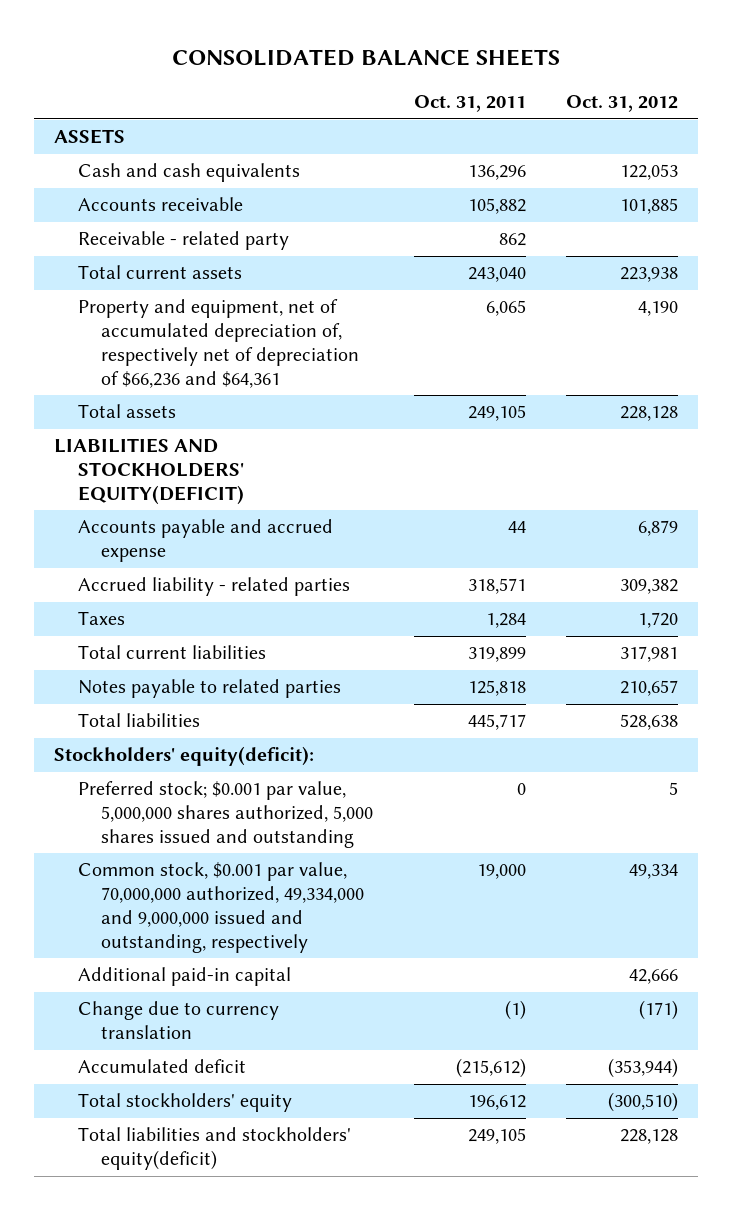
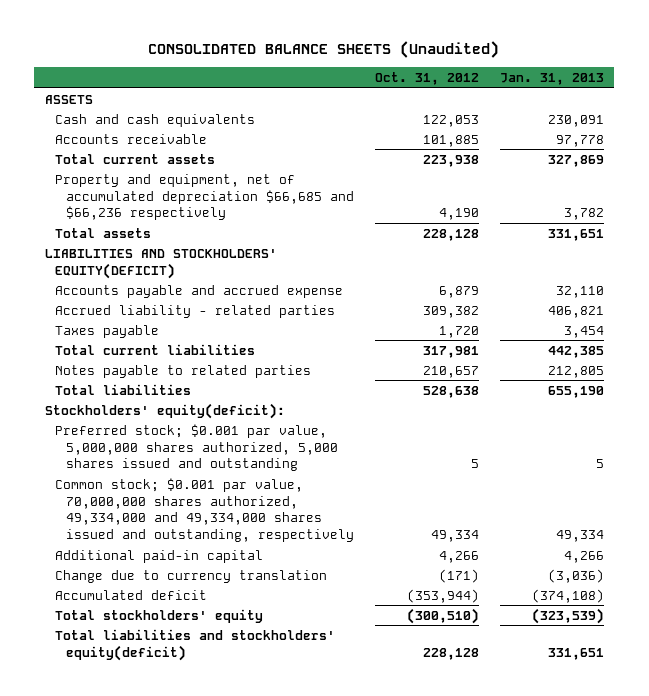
[172,48,561,66] CONSOLIDATED BALANCE SHEETS -> [148,41,500,59] CONSOLIDATED BALANCE SHEETS (Unaudited)
[413,95,526,113] Oct. 31, 2011 -> none
none -> [499,73,604,86] Jan. 31, 2013
[77,231,289,251] Receivable - related party -> none
[77,299,360,388] Property and equipment, net of accumulated depreciation of, respectively net of depreciation of $66,236 and $64,361 -> [55,173,355,221] Property and equipment, net of accumulated depreciation $66,685 and $66,236 respectively
[77,611,125,626] Taxes -> [55,324,160,338] Taxes payable
[77,862,365,953] Common stock, $0.001 par value, 70,000,000 authorized, 49,334,000 and 9,000,000 issued and outstanding, respectively -> [55,477,355,543] Common stock; $0.001 par value, 70,000,000 shares authorized, 49,334,000 and 49,334,000 shares issued and outstanding, respectively
[629,969,679,985] 42,666 -> [438,550,479,563] 4,266

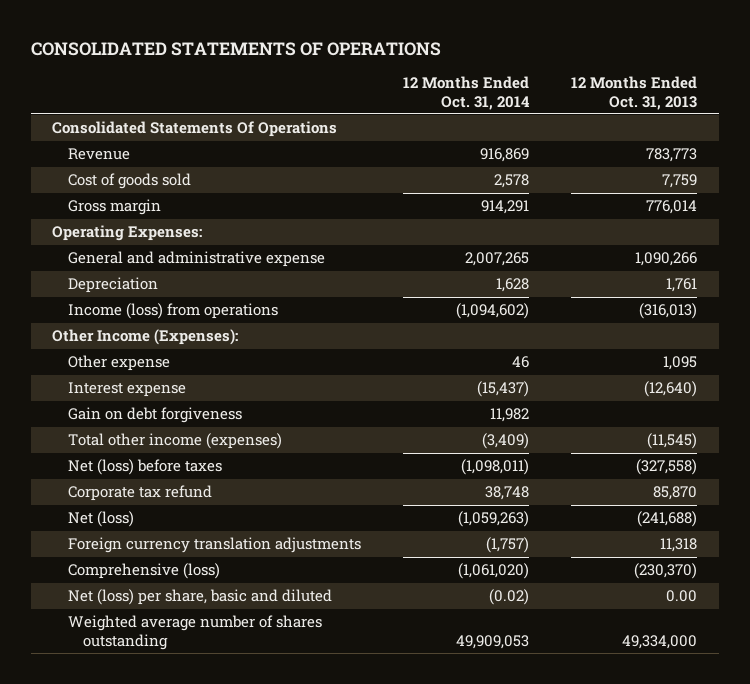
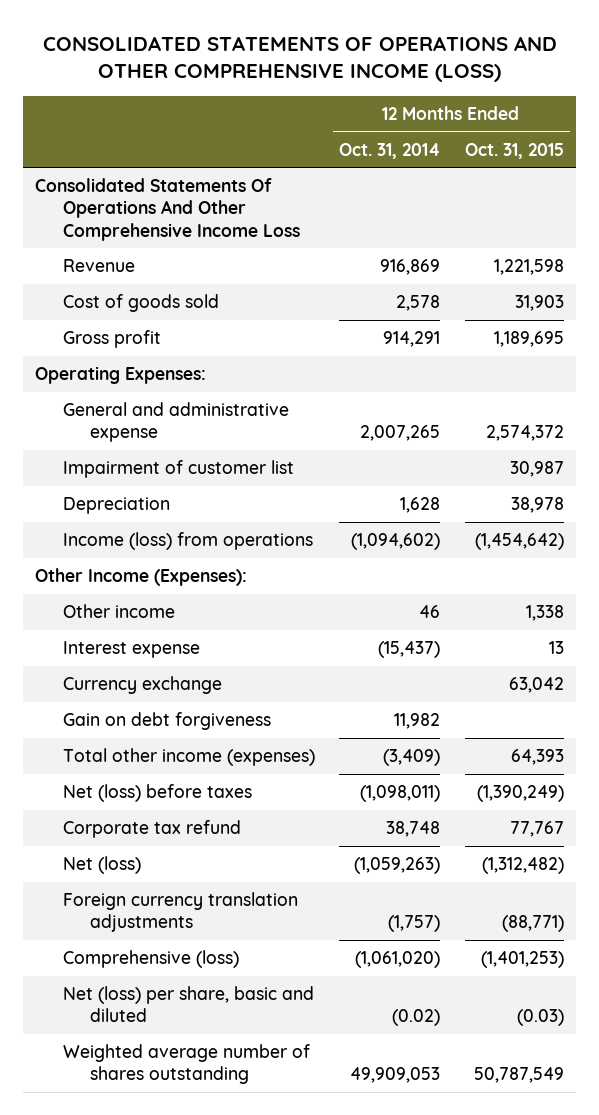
[31,41,442,56] CONSOLIDATED STATEMENTS OF OPERATIONS -> [42,35,557,83] CONSOLIDATED STATEMENTS OF OPERATIONS AND OTHER COMPREHENSIVE INCOME (LOSS)
[571,75,698,110] 12 Months Ended Oct. 31, 2013 -> none
none -> [464,142,564,159] Oct. 31, 2015
[52,121,338,138] Consolidated Statements Of Operations -> none
none -> [35,178,300,241] Consolidated Statements Of Operations And Other Comprehensive Income Loss
[67,199,161,216] Gross margin -> [62,330,161,349] Gross profit
none -> [62,460,294,479] Impairment of customer list
[67,355,170,372] Other expense -> none
none -> [62,604,175,619] Other income
none -> [62,676,222,695] Currency exchange

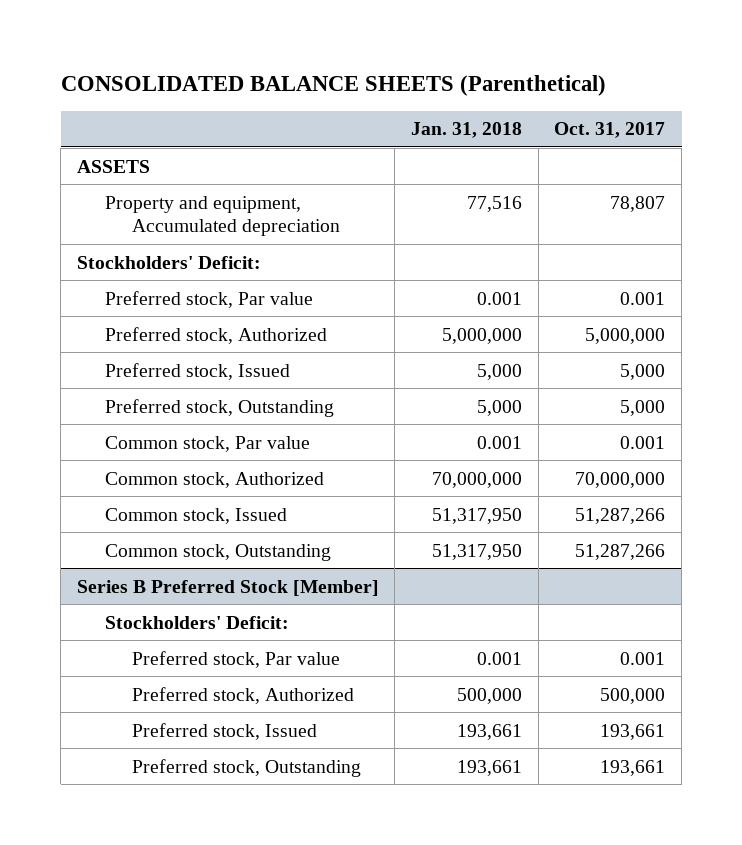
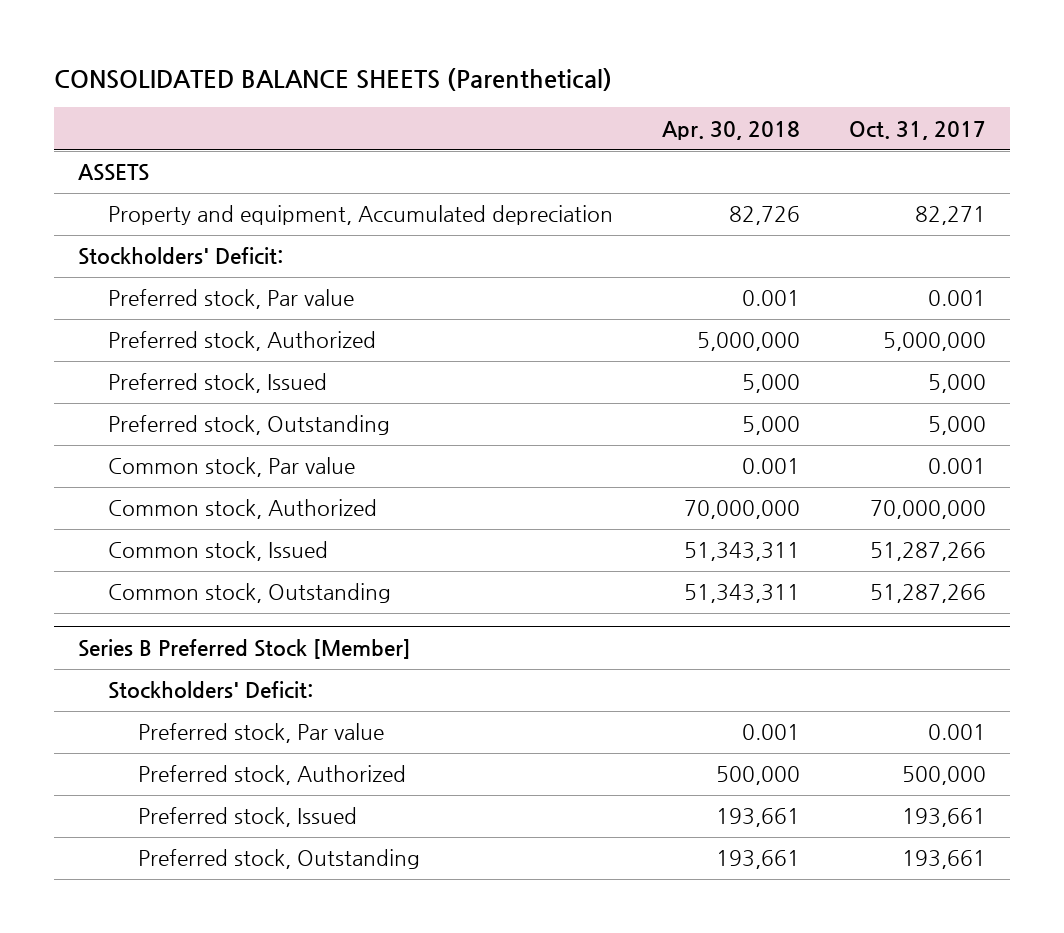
[411,122,523,139] Jan. 31, 2018 -> none
none -> [661,120,800,140] Apr. 30, 2018
[610,195,666,212] 78,807 -> [914,206,986,226] 82,271

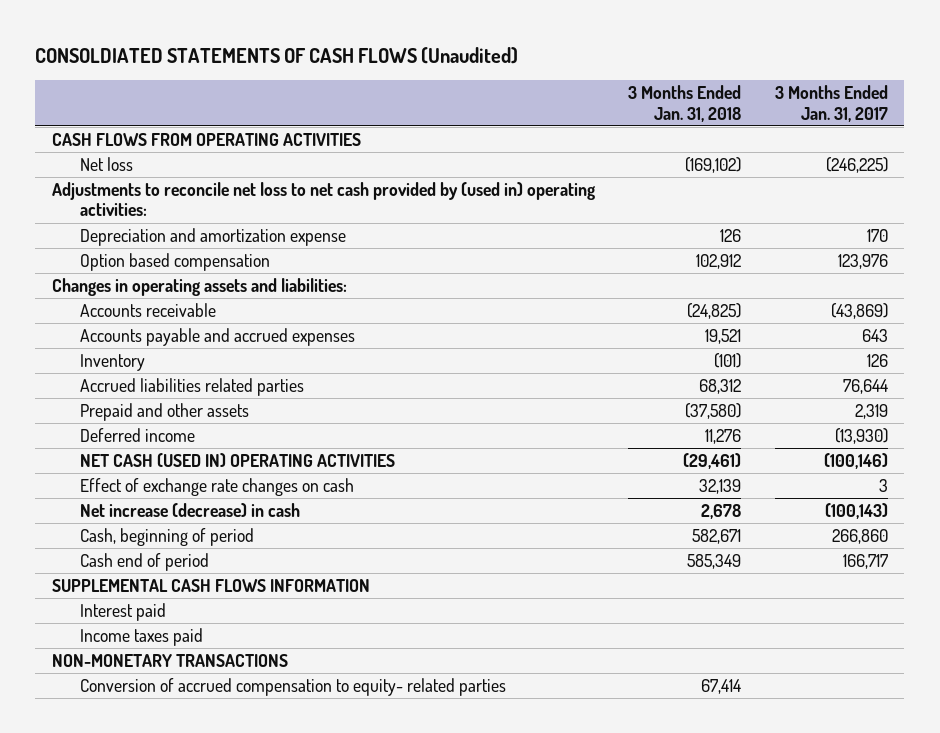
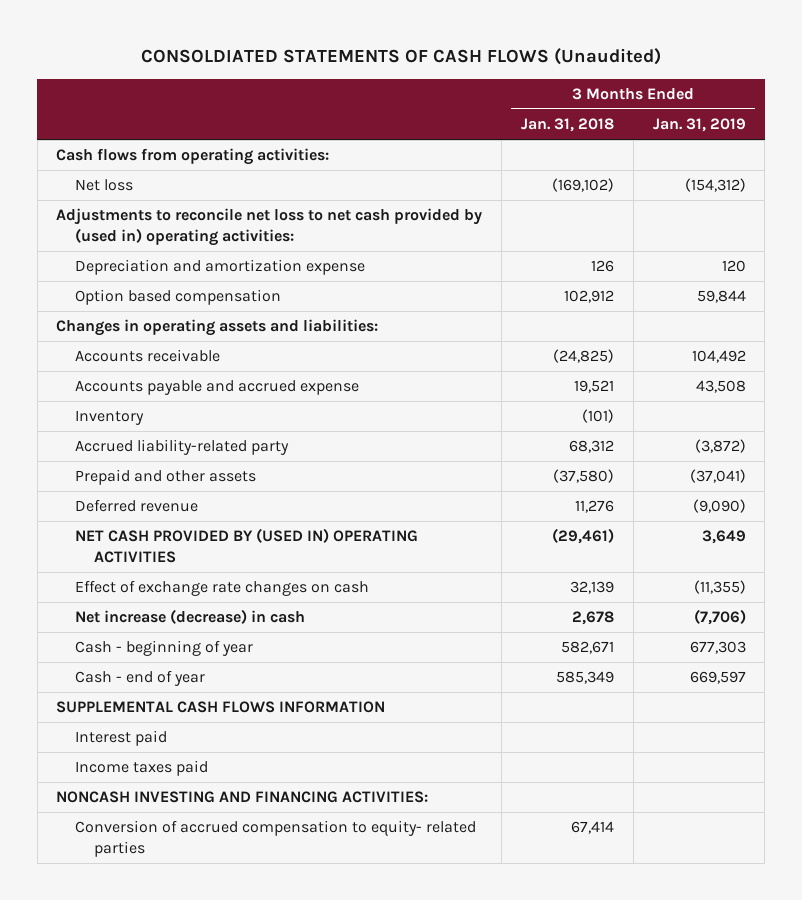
[774,85,888,122] 3 Months Ended Jan. 31, 2017 -> none
none -> [652,118,746,133] Jan. 31, 2019
[52,133,362,147] CASH FLOWS FROM OPERATING ACTIVITIES -> [56,148,330,166] Cash flows from operating activities:
[79,328,355,347] Accounts payable and accrued expenses -> [75,380,360,396] Accounts payable and accrued expense
[79,378,304,397] Accrued liabilities related parties -> [75,439,290,456] Accrued liability-related party
[79,428,195,443] Deferred income -> [75,499,199,513] Deferred revenue
[79,453,395,468] NET CASH (USED IN) OPERATING ACTIVITIES -> [75,528,419,563] NET CASH PROVIDED BY (USED IN) OPERATING ACTIVITIES
[79,528,254,547] Cash, beginning of period -> [75,640,254,657] Cash - beginning of year
[79,553,209,572] Cash end of period -> [75,670,206,687] Cash - end of year
[52,654,289,668] NON-MONETARY TRANSACTIONS -> [56,791,429,804] NONCASH INVESTING AND FINANCING ACTIVITIES:

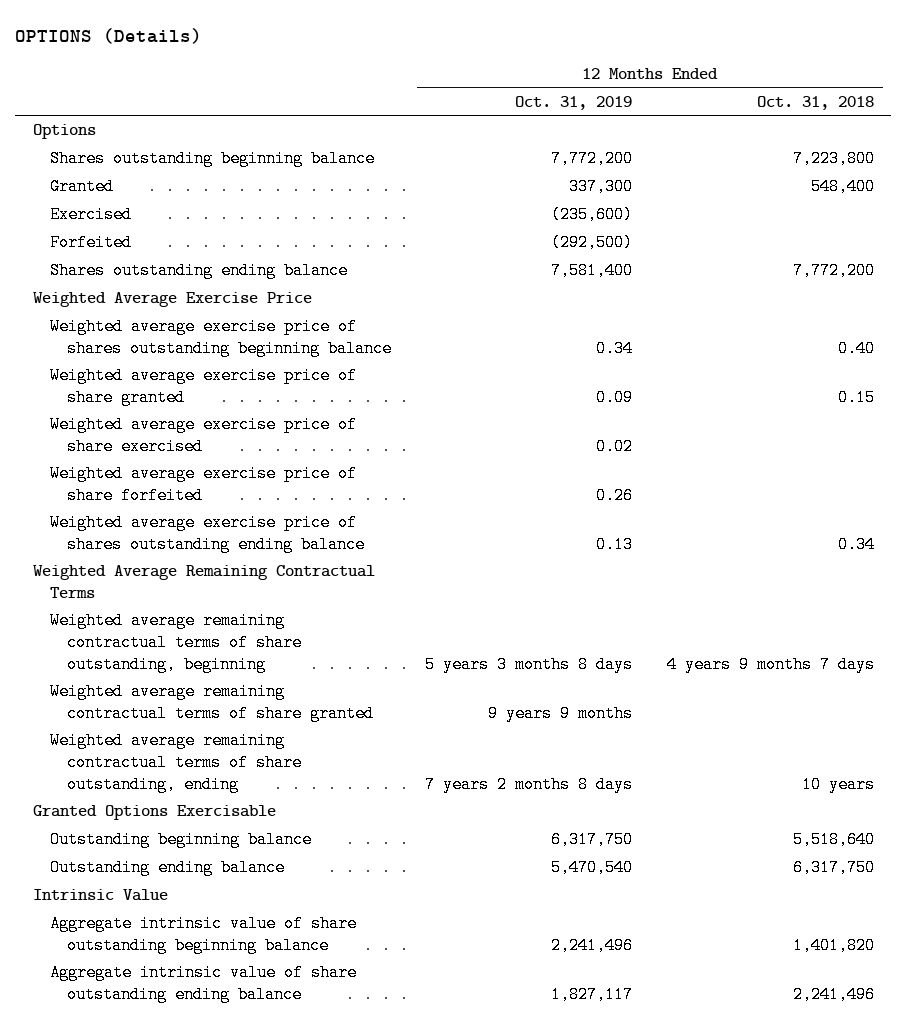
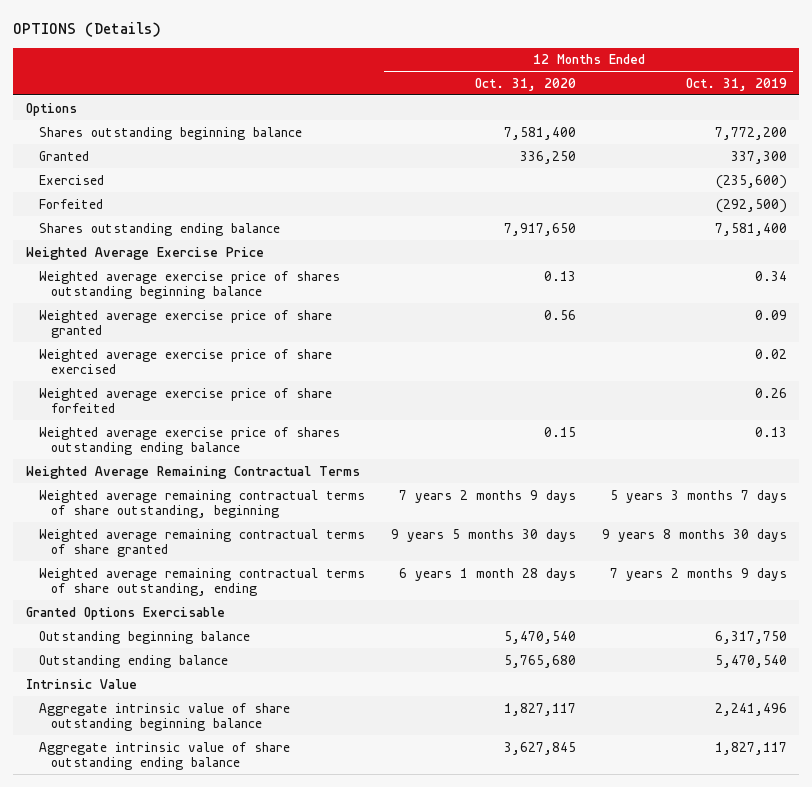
[757,95,875,110] Oct. 31, 2018 -> none
none -> [474,77,576,91] Oct. 31, 2020
[425,655,634,673] 5 years 3 months 8 days -> [609,489,787,503] 5 years 3 months 7 days
[488,704,634,722] 9 years 9 months -> [601,528,787,542] 9 years 8 months 30 days
[425,775,634,793] 7 years 2 months 8 days -> [609,567,787,581] 7 years 2 months 9 days

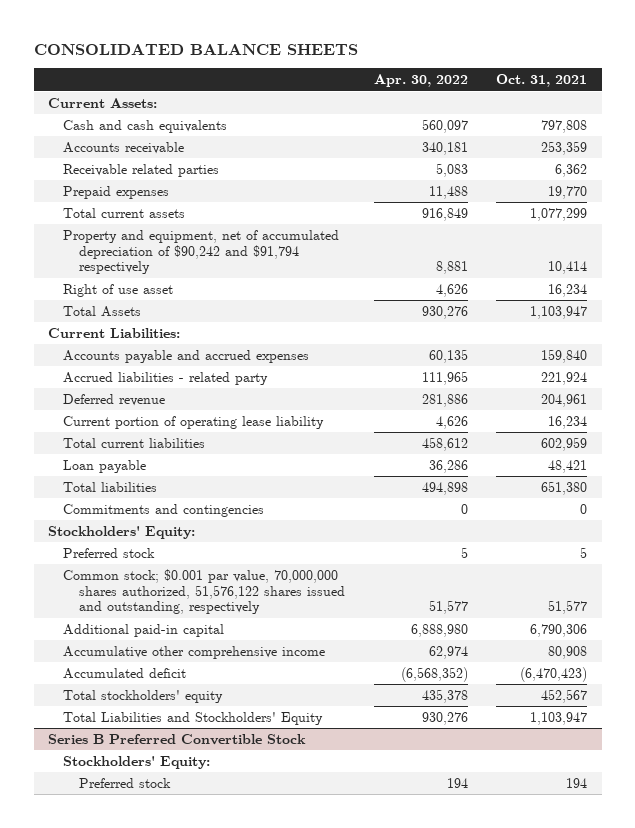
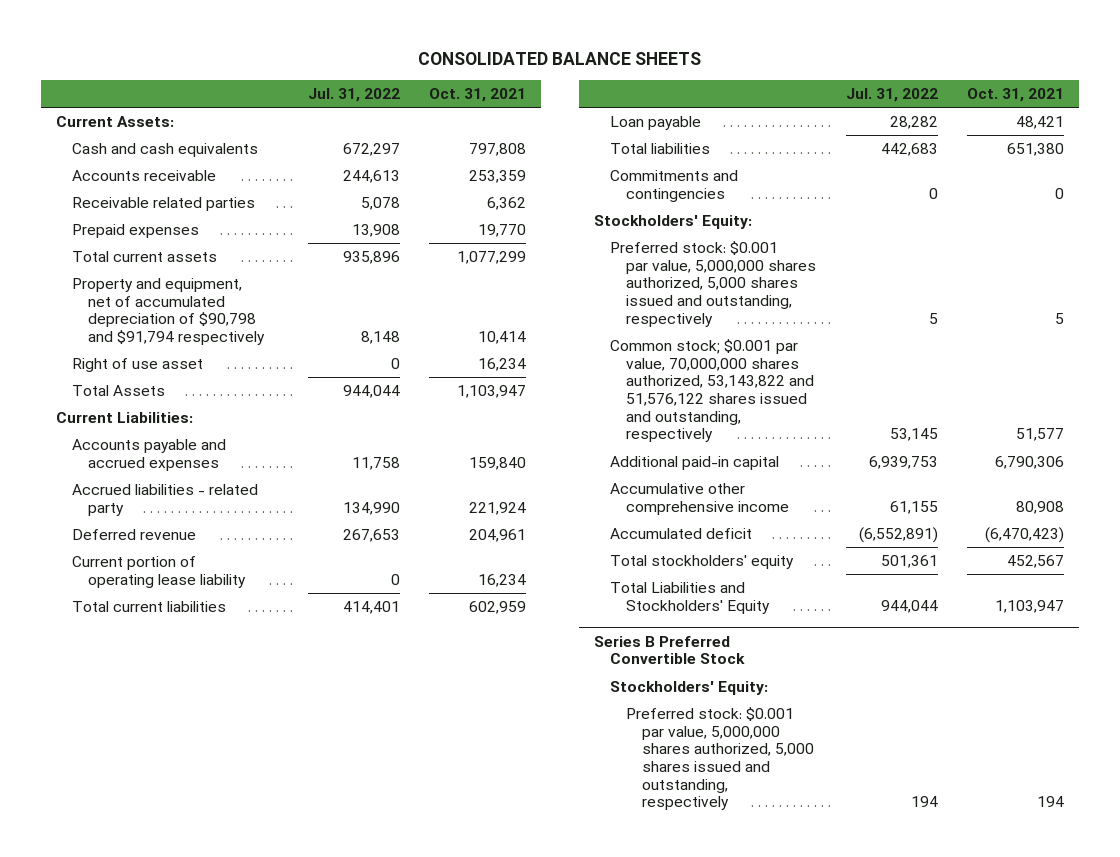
[373,74,468,88] Apr. 30, 2022 -> none
none -> [307,87,400,102] Jul. 31, 2022
[63,229,340,275] Property and equipment, net of accumulated depreciation of $90,242 and $91,794 respectively -> [72,277,266,346] Property and equipment, net of accumulated depreciation of $90,798 and $91,794 respectively
[63,547,156,558] Preferred stock -> [609,240,817,327] Preferred stock: $0.001 par value, 5,000,000 shares authorized, 5,000 shares issued and outstanding, respectively
[63,568,345,615] Common stock; $0.001 par value, 70,000,000 shares authorized, 51,576,122 shares issued and outstanding, respectively -> [609,338,815,443] Common stock; $0.001 par value, 70,000,000 shares authorized, 53,143,822 and 51,576,122 shares issued and outstanding, respectively
[78,777,171,788] Preferred stock -> [626,706,815,811] Preferred stock: $0.001 par value, 5,000,000 shares authorized, 5,000 shares issued and outstanding, respectively

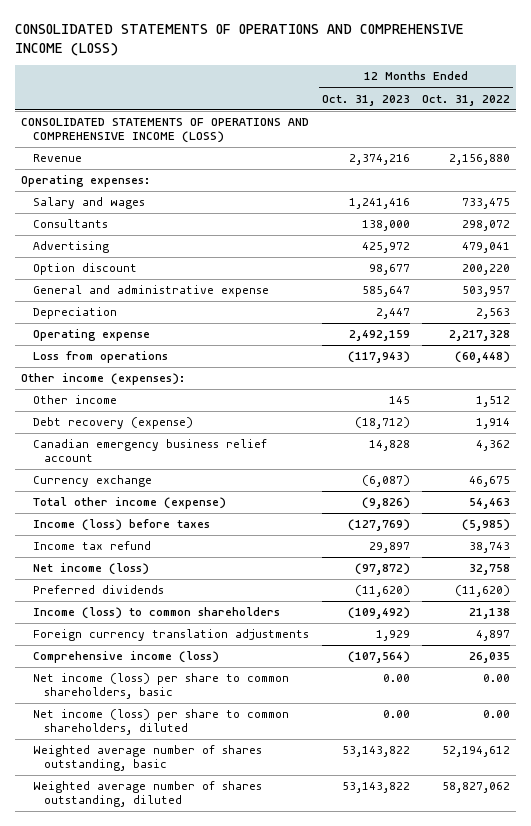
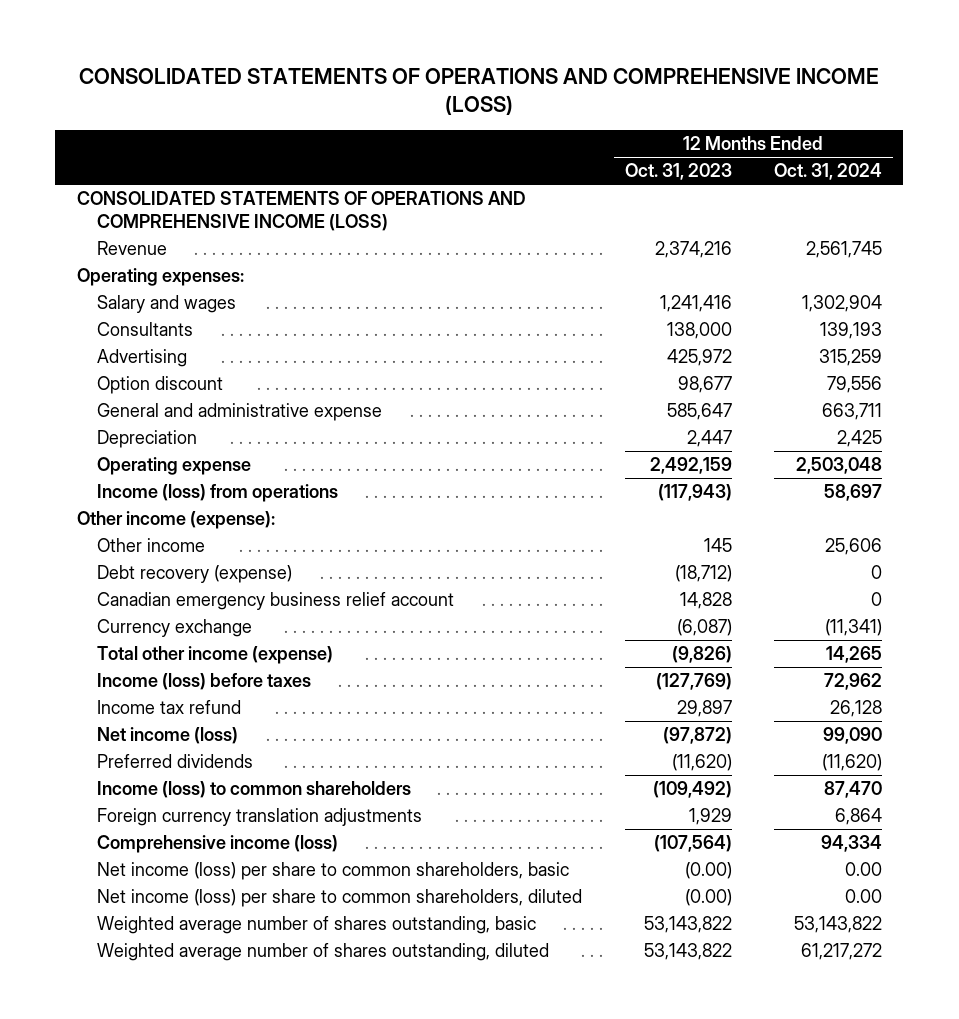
[422,94,511,106] Oct. 31, 2022 -> none
none -> [774,163,883,181] Oct. 31, 2024
[32,351,168,364] Loss from operations -> [97,484,339,503] Income (loss) from operations
[21,373,186,386] Other income (expenses): -> [76,511,275,530] Other income (expense):
[382,674,410,683] 0.00 -> [684,862,732,880] (0.00)
[382,710,410,719] 0.00 -> [684,889,732,907] (0.00)

